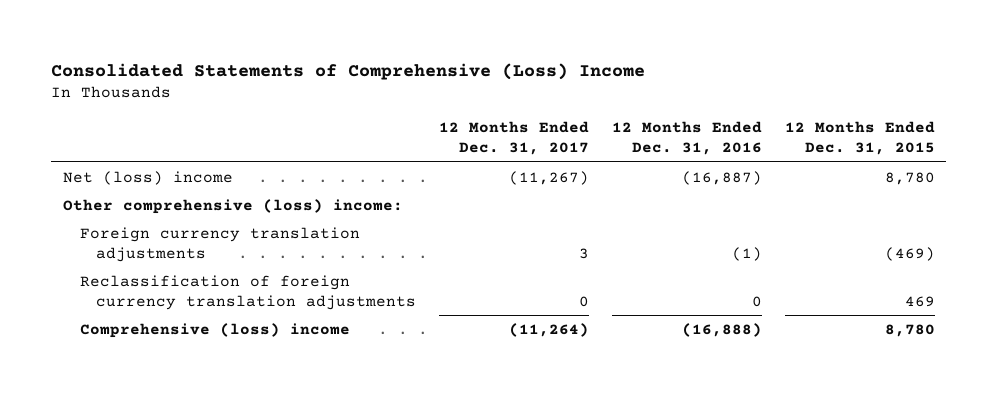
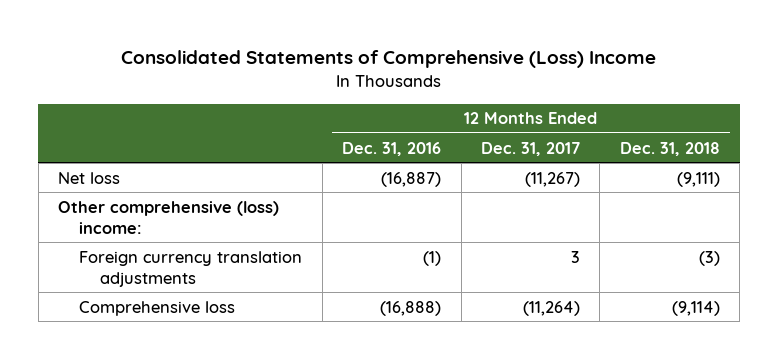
[784,120,935,156] 12 Months Ended Dec. 31, 2015 -> none
none -> [619,141,720,156] Dec. 31, 2018
[62,170,233,185] Net (loss) income -> [58,171,121,184] Net loss
[79,274,417,311] Reclassification of foreign currency translation adjustments -> none
[79,322,350,338] Comprehensive (loss) income -> [79,300,236,316] Comprehensive loss

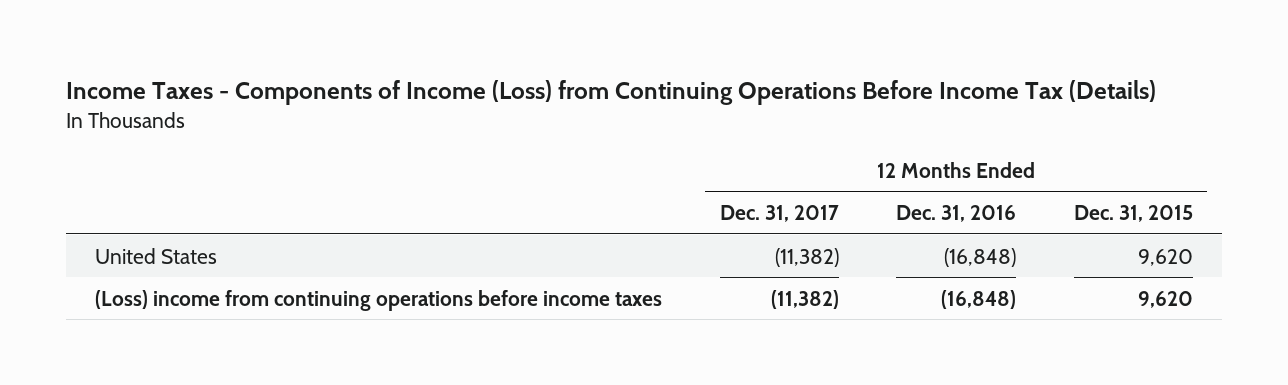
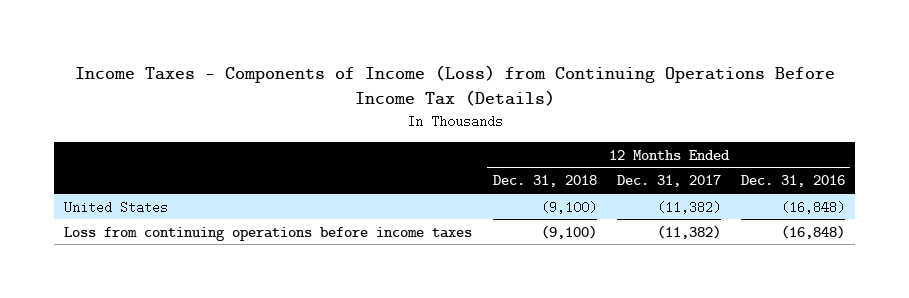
[1073,204,1193,222] Dec. 31, 2015 -> none
none -> [492,175,597,188] Dec. 31, 2018
[95,289,663,311] (Loss) income from continuing operations before income taxes -> [64,226,473,241] Loss from continuing operations before income taxes

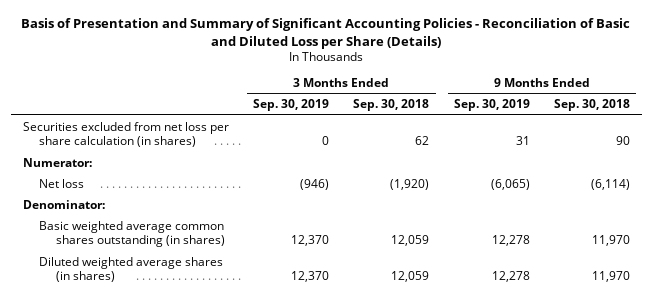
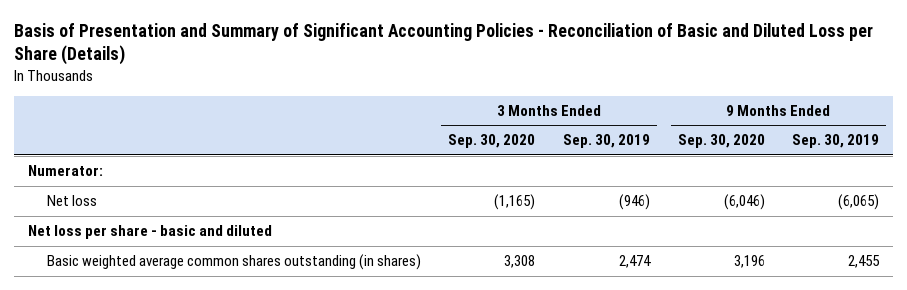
[353,99,430,112] Sep. 30, 2018 -> none
[554,99,631,112] Sep. 30, 2018 -> none
none -> [448,134,536,149] Sep. 30, 2020
none -> [677,134,765,149] Sep. 30, 2020
[22,121,229,148] Securities excluded from net loss per share calculation (in shares) -> none
[39,256,224,283] Diluted weighted average shares (in shares) -> none
[22,199,105,209] Denominator: -> [27,225,272,240] Net loss per share - basic and diluted
[291,235,330,247] 12,370 -> [618,255,651,269] 2,474
[491,235,530,247] 12,278 -> [848,255,881,269] 2,455

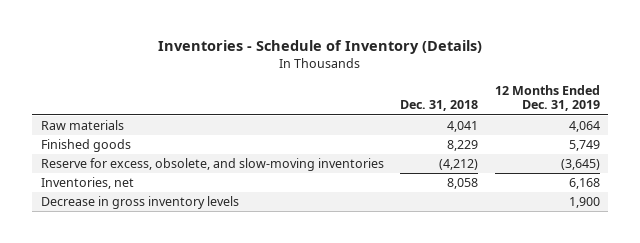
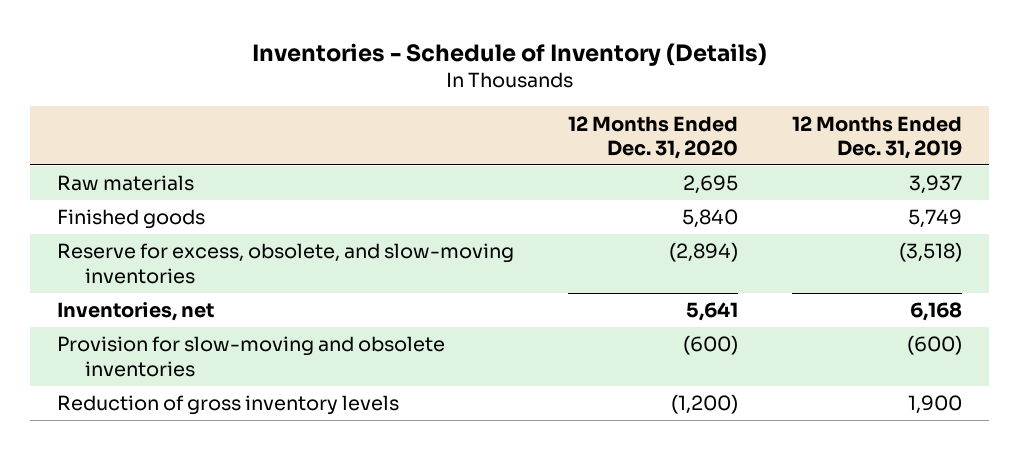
[400,100,479,112] Dec. 31, 2018 -> none
none -> [568,115,739,159] 12 Months Ended Dec. 31, 2020
[568,121,600,133] 4,064 -> [909,175,963,195] 3,937
[560,159,600,171] (3,645) -> [899,242,963,263] (3,518)
[40,196,239,210] Decrease in gross inventory levels -> none
none -> [57,336,446,377] Provision for slow-moving and obsolete inventories
none -> [57,395,400,416] Reduction of gross inventory levels

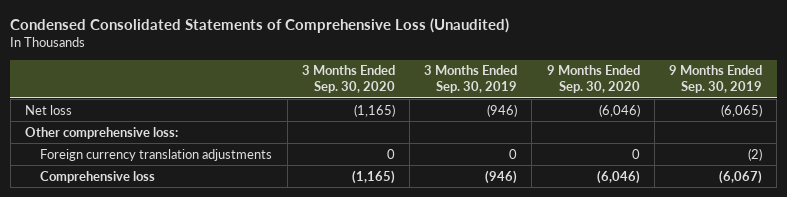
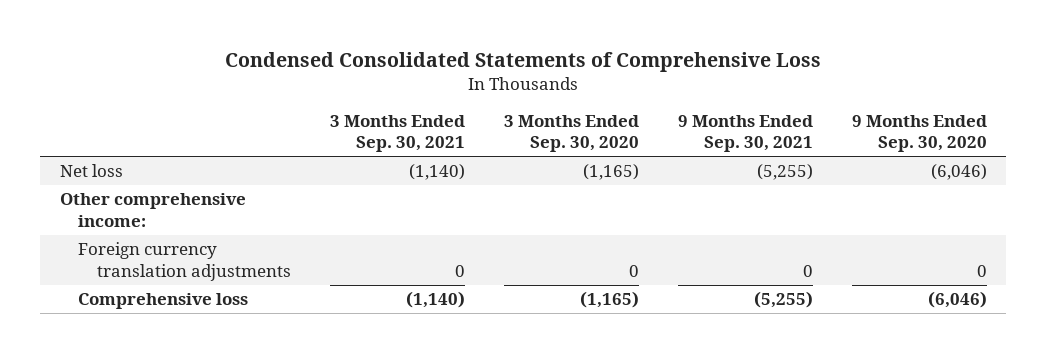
[10,17,510,33] Condensed Consolidated Statements of Comprehensive Loss (Unaudited) -> [225,51,822,72] Condensed Consolidated Statements of Comprehensive Loss
[424,65,518,94] 3 Months Ended Sep. 30, 2019 -> none
[668,65,762,94] 9 Months Ended Sep. 30, 2019 -> none
none -> [329,115,465,153] 3 Months Ended Sep. 30, 2021
none -> [677,115,813,153] 9 Months Ended Sep. 30, 2021
[24,126,178,139] Other comprehensive loss: -> [59,193,246,227] Other comprehensive income:

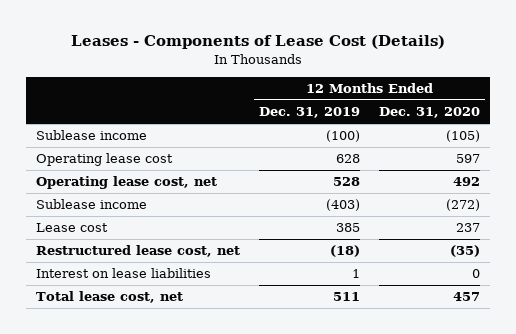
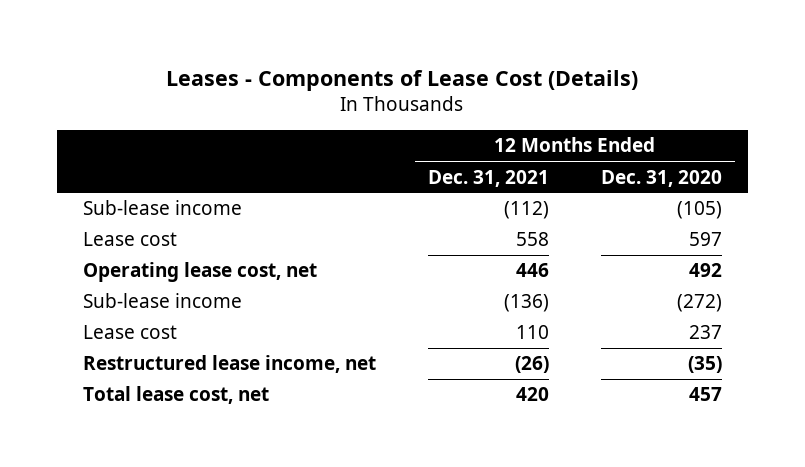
[258,107,360,119] Dec. 31, 2019 -> none
none -> [427,169,549,187] Dec. 31, 2021
[35,130,147,141] Sublease income -> [82,200,242,216] Sub-lease income
[35,153,173,167] Operating lease cost -> [82,232,177,247] Lease cost
[35,199,147,210] Sublease income -> [82,293,242,309] Sub-lease income
[35,268,211,279] Interest on lease liabilities -> none
[35,245,240,258] Restructured lease cost, net -> [82,355,376,374] Restructured lease income, net

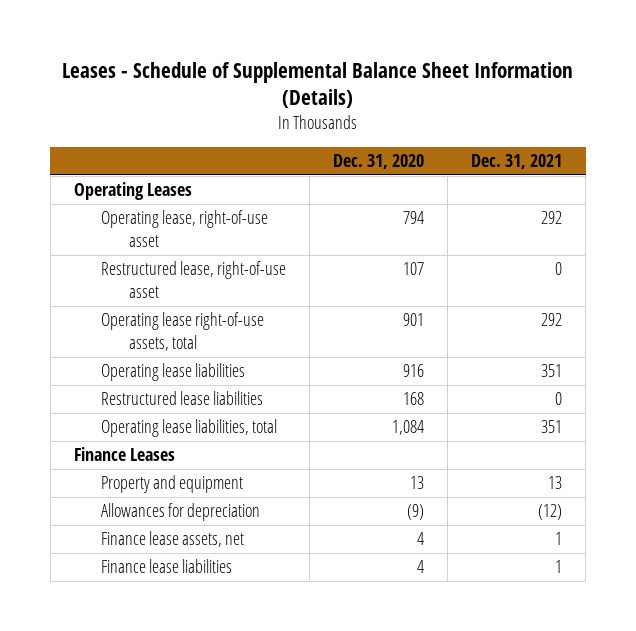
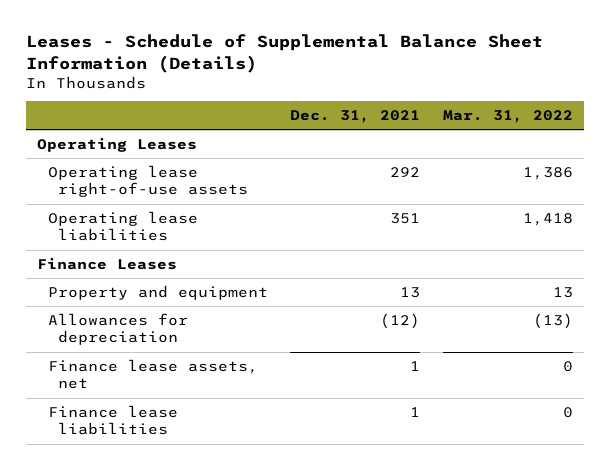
[333,154,425,170] Dec. 31, 2020 -> none
none -> [442,110,573,124] Mar. 31, 2022
[101,261,287,299] Restructured lease, right-of-use asset -> none
[101,312,265,352] Operating lease right-of-use assets, total -> none
[101,210,269,248] Operating lease, right-of-use asset -> [47,164,249,198] Operating lease right-of-use assets
[101,391,264,406] Restructured lease liabilities -> none
[101,419,278,438] Operating lease liabilities, total -> none

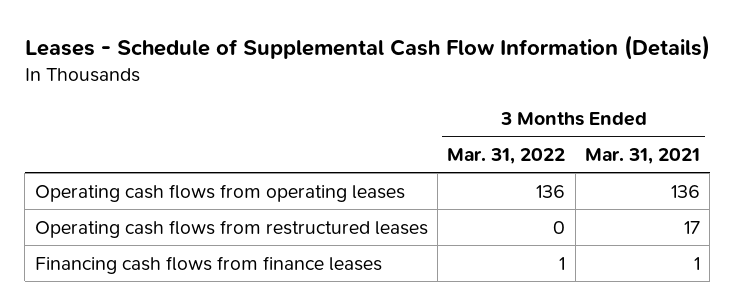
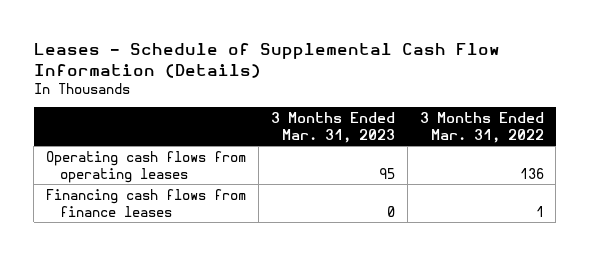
[585,147,701,164] Mar. 31, 2021 -> none
none -> [270,112,395,144] 3 Months Ended Mar. 31, 2023
[34,219,428,238] Operating cash flows from restructured leases -> none

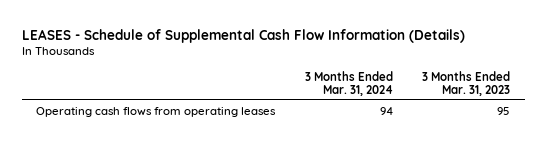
[33,42,500,78] Leases - Schedule of Supplemental Cash Flow Information (Details) -> [21,28,465,43] LEASES - Schedule of Supplemental Cash Flow Information (Details)
[419,112,544,144] 3 Months Ended Mar. 31, 2022 -> none
none -> [304,70,393,97] 3 Months Ended Mar. 31, 2024
[46,188,247,217] Financing cash flows from finance leases -> none

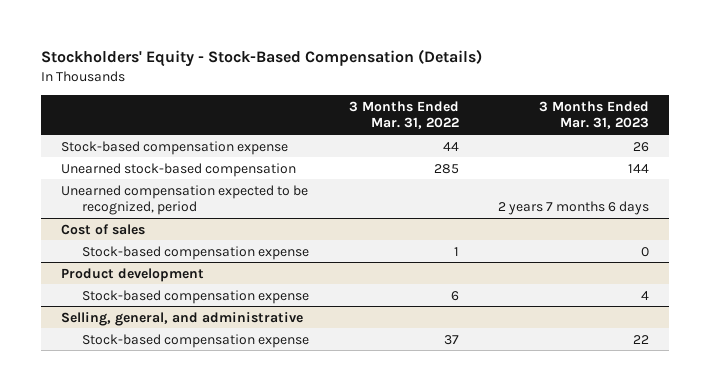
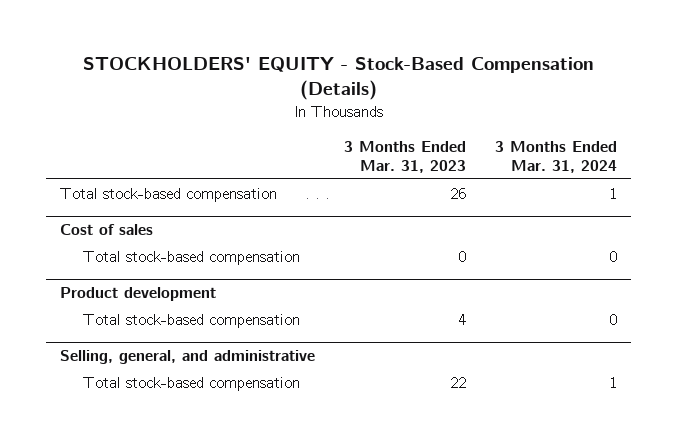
[41,49,483,68] Stockholders' Equity - Stock-Based Compensation (Details) -> [82,57,594,101] STOCKHOLDERS' EQUITY - Stock-Based Compensation (Details)
[348,100,459,130] 3 Months Ended Mar. 31, 2022 -> none
none -> [495,141,618,173] 3 Months Ended Mar. 31, 2024
[60,162,296,177] Unearned stock-based compensation -> none
[60,184,308,216] Unearned compensation expected to be recognized, period -> none
[60,140,288,155] Stock-based compensation expense -> [60,188,278,203] Total stock-based compensation
[82,245,310,260] Stock-based compensation expense -> [82,251,300,266] Total stock-based compensation
[82,289,310,304] Stock-based compensation expense -> [82,314,300,329] Total stock-based compensation
[82,333,310,348] Stock-based compensation expense -> [82,377,300,392] Total stock-based compensation

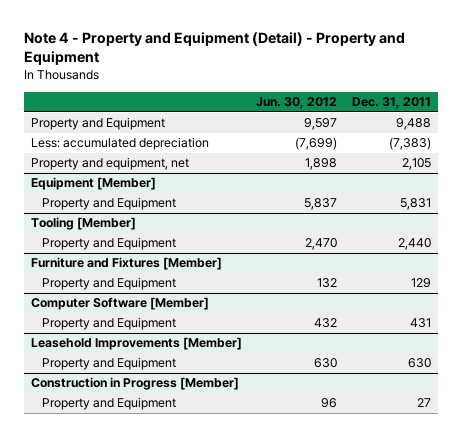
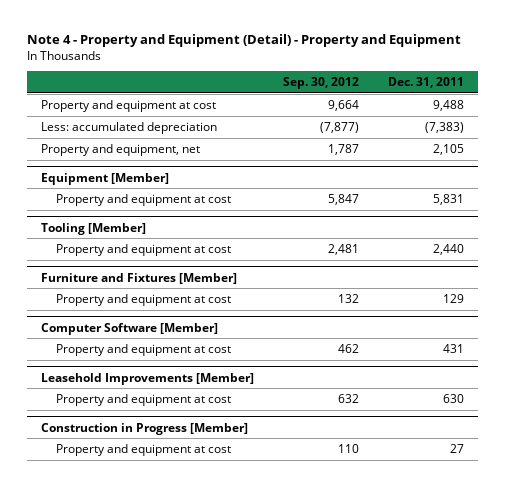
[256,97,338,110] Jun. 30, 2012 -> none
none -> [283,76,360,89] Sep. 30, 2012
[30,117,165,131] Property and Equipment -> [41,99,217,112] Property and equipment at cost
[41,197,176,211] Property and Equipment -> [56,193,232,206] Property and equipment at cost
[41,237,176,251] Property and Equipment -> [56,243,232,256] Property and equipment at cost
[41,277,176,291] Property and Equipment -> [56,293,232,306] Property and equipment at cost
[41,317,176,331] Property and Equipment -> [56,343,232,356] Property and equipment at cost
[41,357,176,371] Property and Equipment -> [56,393,232,406] Property and equipment at cost
[41,397,176,411] Property and Equipment -> [56,443,232,456] Property and equipment at cost

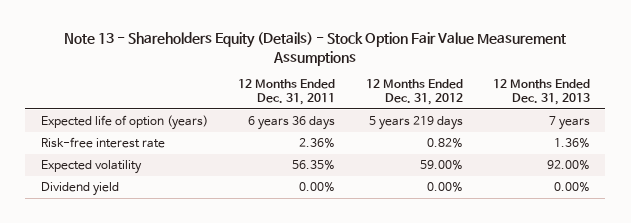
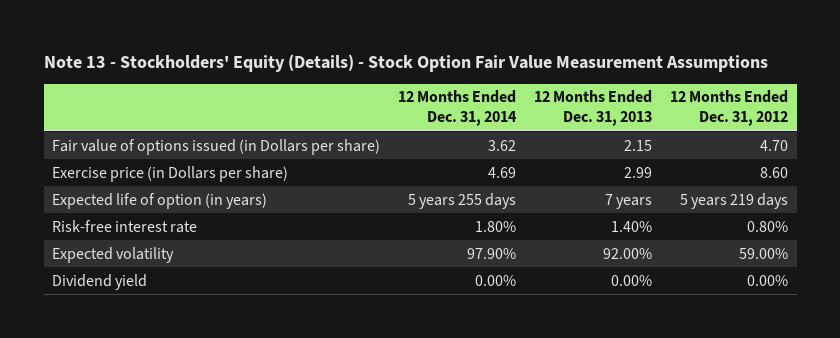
[64,32,567,66] Note 13 - Shareholders Equity (Details) - Stock Option Fair Value Measurement Assumptions -> [43,54,768,73] Note 13 - Stockholders' Equity (Details) - Stock Option Fair Value Measurement Assumptions
[238,79,336,106] 12 Months Ended Dec. 31, 2011 -> none
none -> [398,90,518,127] 12 Months Ended Dec. 31, 2014
none -> [52,138,381,155] Fair value of options issued (in Dollars per share)
none -> [52,165,289,182] Exercise price (in Dollars per share)
[40,115,208,131] Expected life of option (years) -> [52,192,268,209] Expected life of option (in years)
[426,138,463,149] 0.82% -> [746,220,788,232] 0.80%
[554,138,591,149] 1.36% -> [611,220,653,232] 1.40%

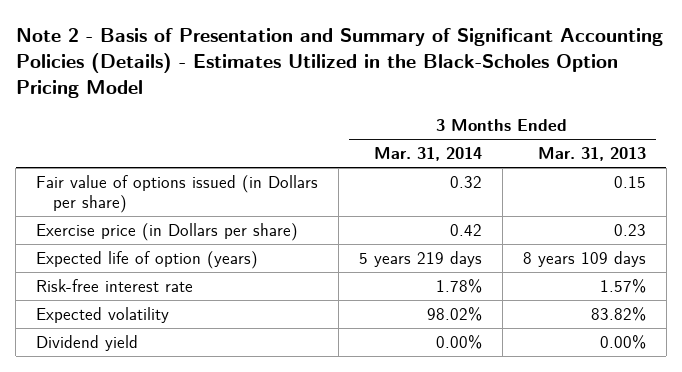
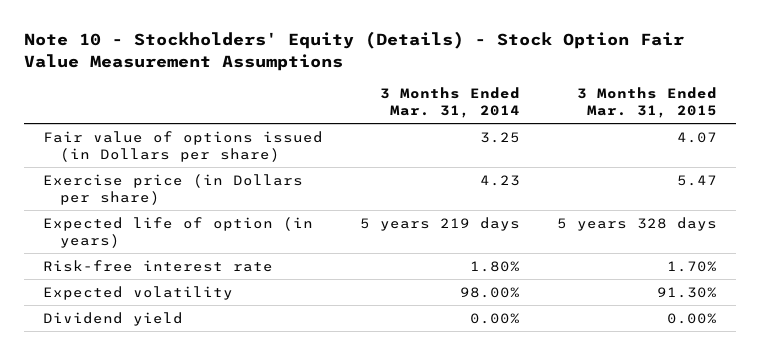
[15,28,663,99] Note 2 - Basis of Presentation and Summary of Significant Accounting Policies (Details) - Estimates Utilized in the Black-Scholes Option Pricing Model -> [24,31,685,71] Note 10 - Stockholders' Equity (Details) - Stock Option Fair Value Measurement Assumptions
[537,146,646,161] Mar. 31, 2013 -> none
none -> [577,86,718,119] 3 Months Ended Mar. 31, 2015
[450,175,483,188] 0.32 -> [480,131,521,143] 3.25
[450,223,483,236] 0.42 -> [480,174,521,186] 4.23
[36,250,259,269] Expected life of option (years) -> [42,216,313,248] Expected life of option (in years)
[436,278,483,293] 1.78% -> [470,260,521,272] 1.80%
[427,306,483,321] 98.02% -> [460,286,521,298] 98.00%

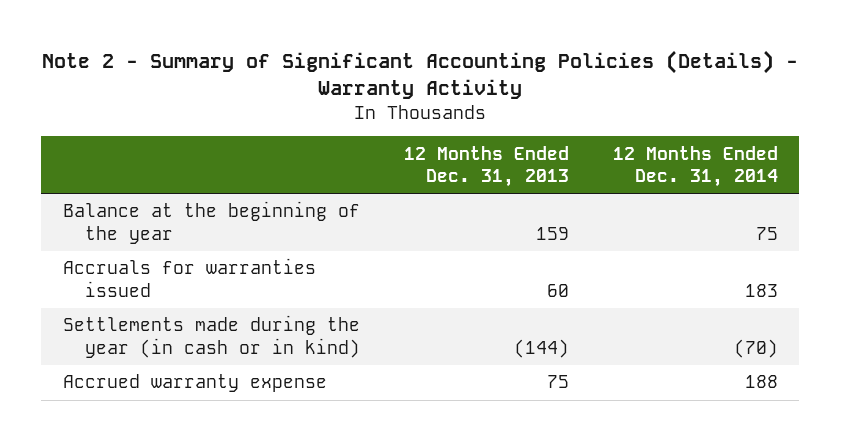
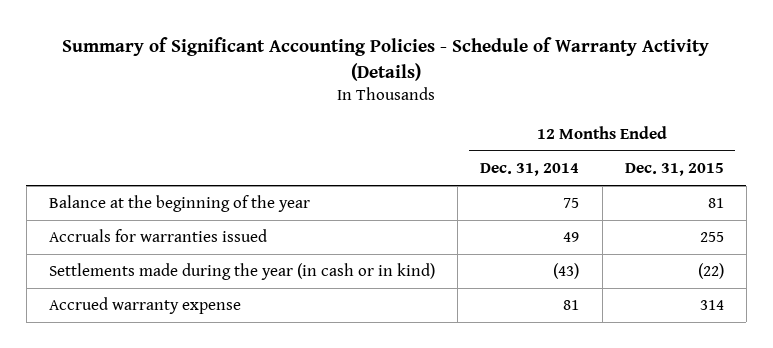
[42,50,799,100] Note 2 - Summary of Significant Accounting Policies (Details) - Warranty Activity -> [62,37,710,81] Summary of Significant Accounting Policies - Schedule of Warranty Activity (Details)
[403,145,569,188] 12 Months Ended Dec. 31, 2013 -> none
none -> [624,163,724,177] Dec. 31, 2015
[744,283,778,297] 183 -> [563,232,580,243] 49
[733,338,778,358] (70) -> [553,263,580,280] (43)
[744,375,778,389] 188 -> [563,300,580,311] 81

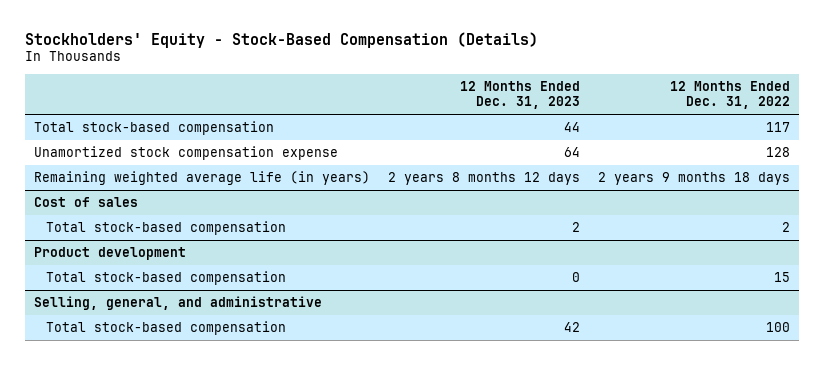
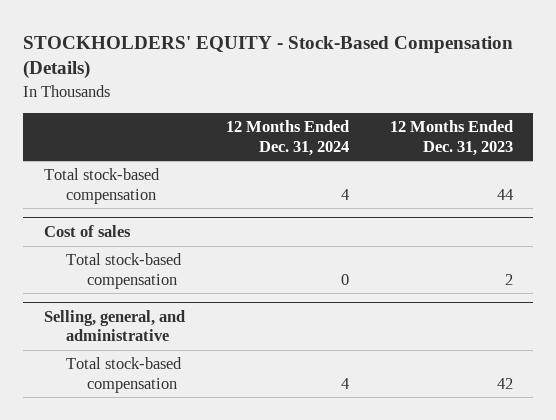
[25,31,539,48] Stockholders' Equity - Stock-Based Compensation (Details) -> [23,35,514,80] STOCKHOLDERS' EQUITY - Stock-Based Compensation (Details)
[670,80,791,110] 12 Months Ended Dec. 31, 2022 -> none
none -> [225,120,349,156] 12 Months Ended Dec. 31, 2024
[34,145,339,160] Unamortized stock compensation expense -> none
[34,170,371,185] Remaining weighted average life (in years) -> none
[34,246,187,260] Product development -> none
[45,270,286,285] Total stock-based compensation -> none

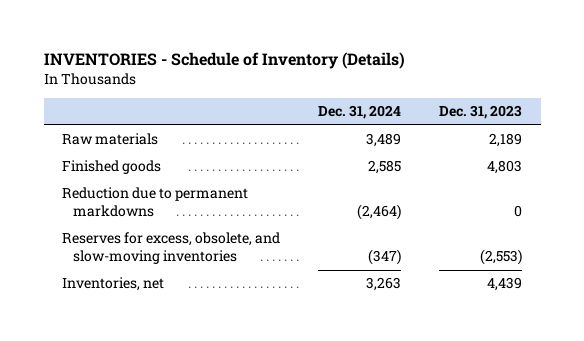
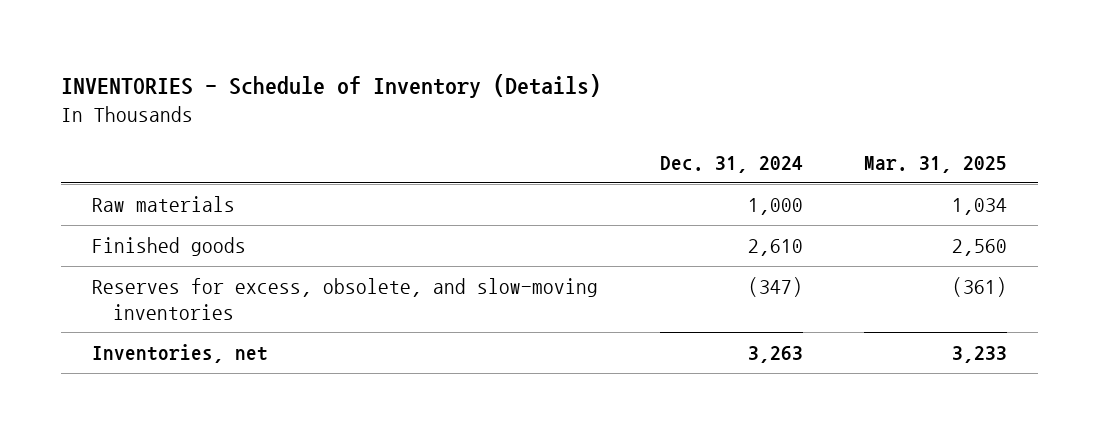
[438,105,522,120] Dec. 31, 2023 -> none
none -> [864,156,1008,174] Mar. 31, 2025
[62,187,249,218] Reduction due to permanent markdowns -> none
[366,133,402,148] 3,489 -> [747,198,803,216] 1,000
[368,160,402,175] 2,585 -> [747,239,803,257] 2,610

